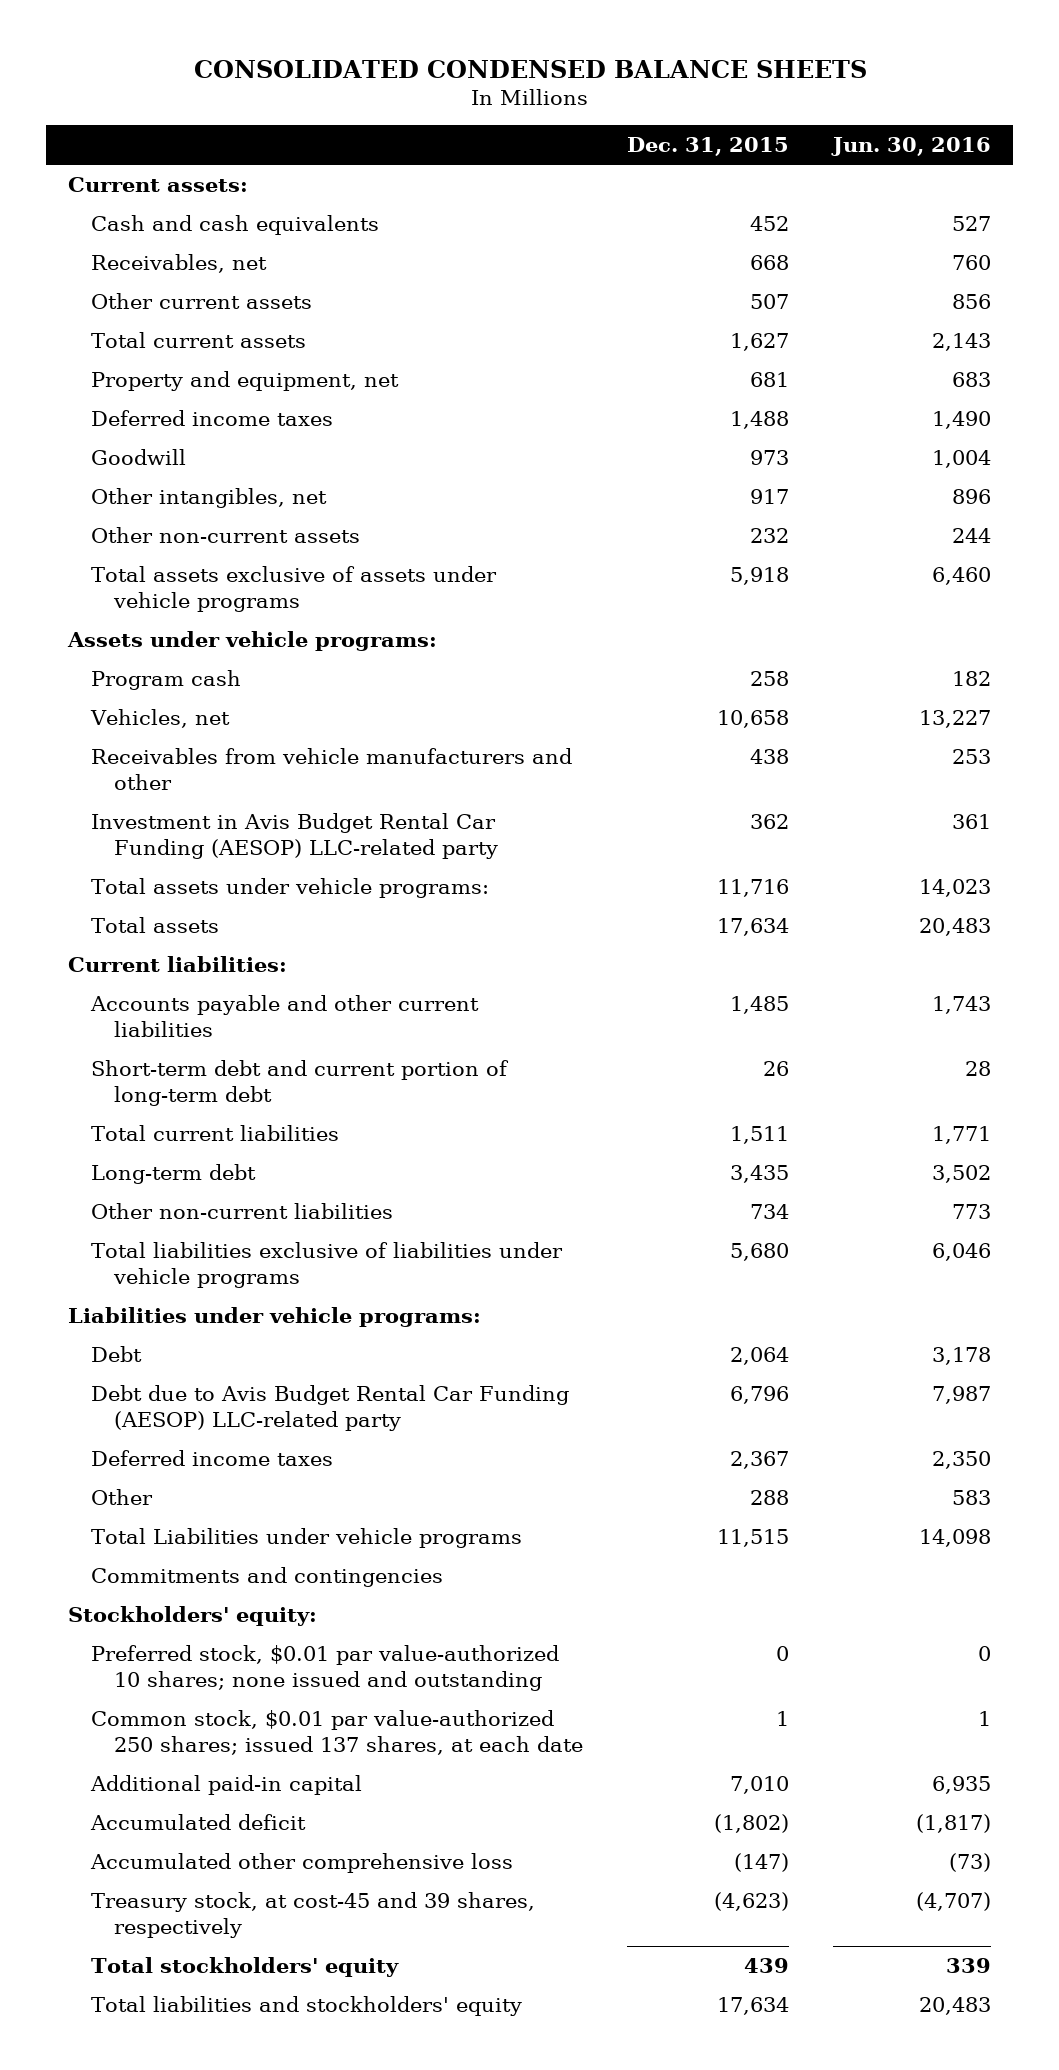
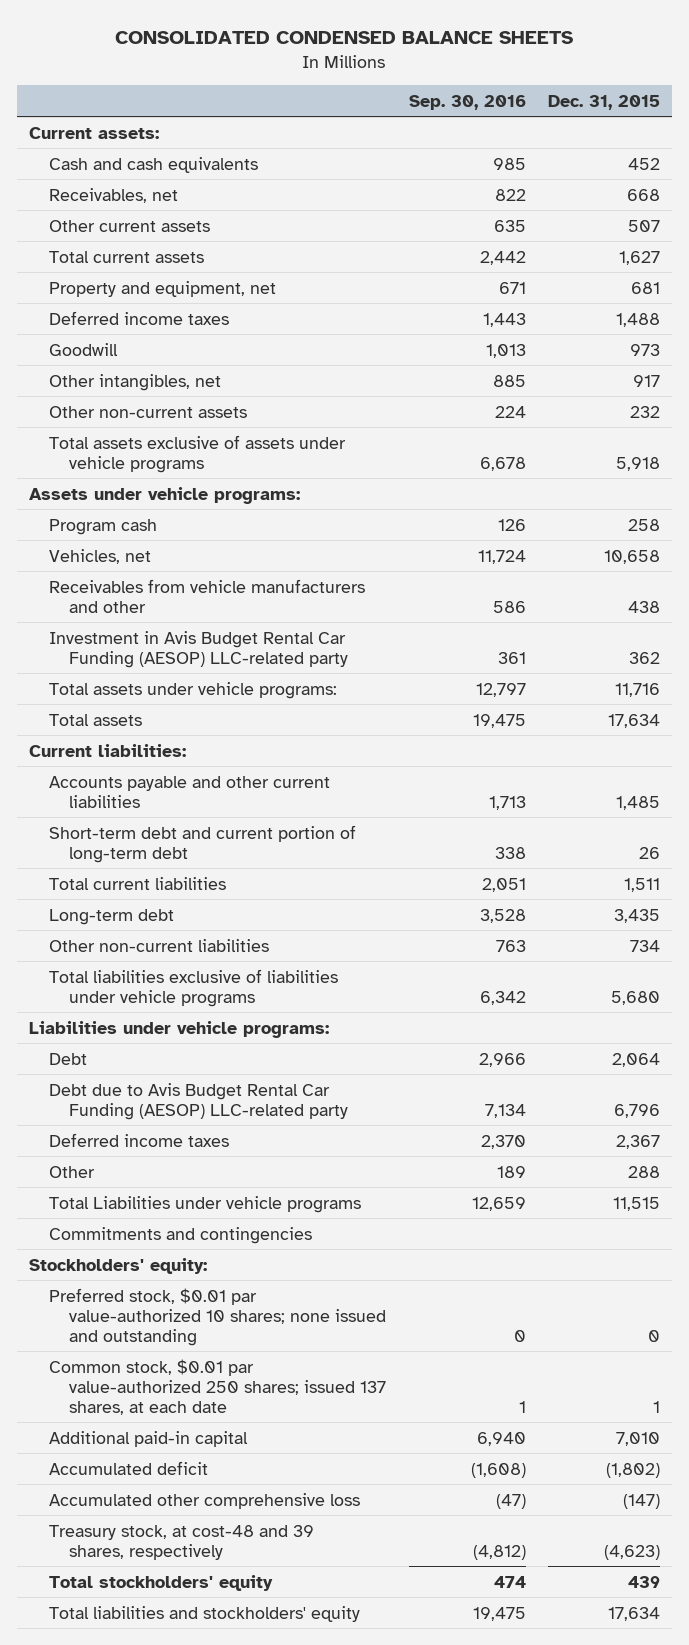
[831,137,992,157] Jun. 30, 2016 -> none
none -> [408,94,526,110] Sep. 30, 2016
[91,1891,536,1938] Treasury stock, at cost-45 and 39 shares, respectively -> [48,1524,314,1560] Treasury stock, at cost-48 and 39 shares, respectively

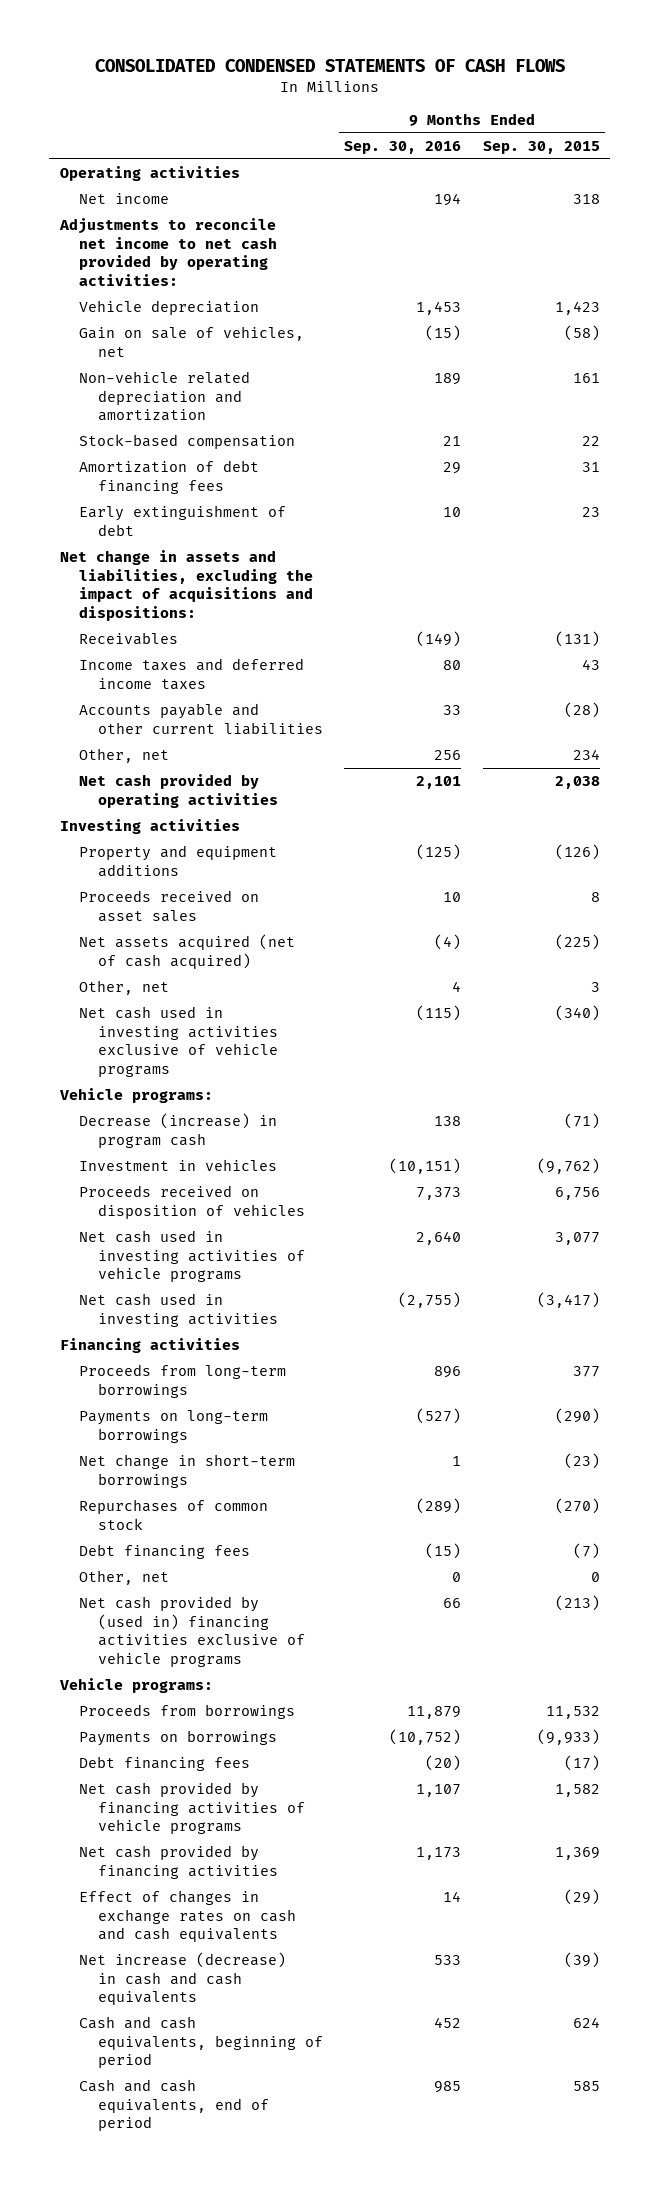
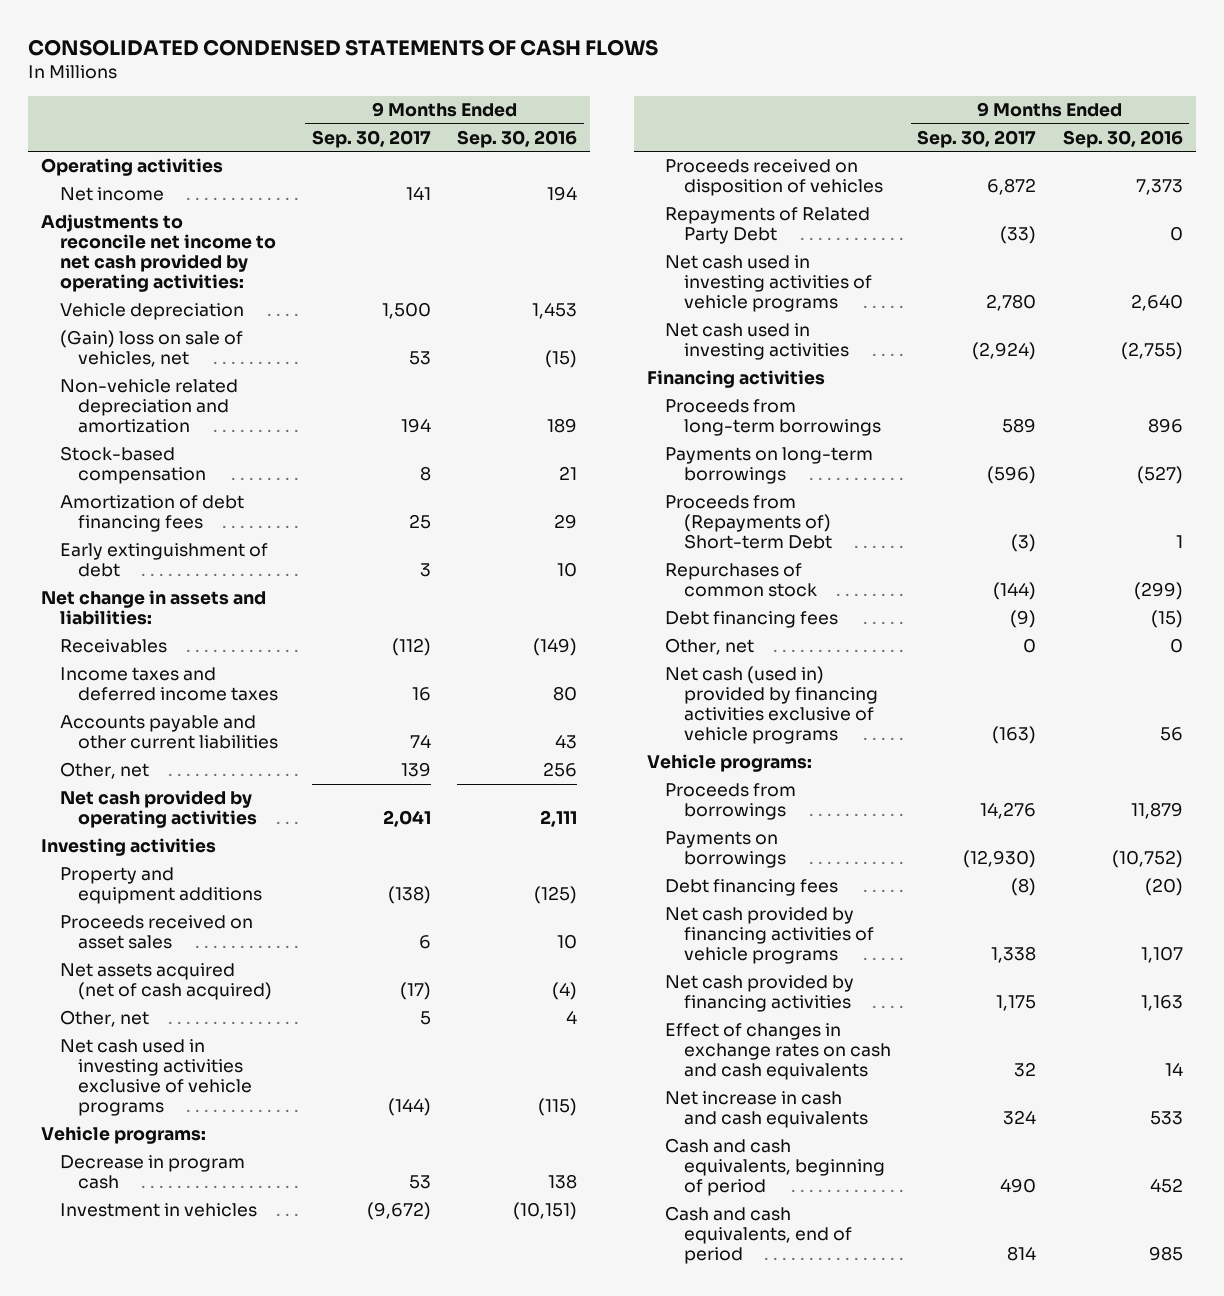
[482,141,600,155] Sep. 30, 2015 -> none
none -> [311,129,431,148] Sep. 30, 2017
[79,326,305,357] Gain on sale of vehicles, net -> [59,330,243,368] (Gain) loss on sale of vehicles, net
[59,550,314,622] Net change in assets and liabilities, excluding the impact of acquisitions and dispositions: -> [41,590,267,626] Net change in assets and liabilities:
[443,705,462,716] 33 -> [555,734,578,750] 43
[416,776,462,790] 2,101 -> [540,810,578,828] 2,111
[79,1113,278,1148] Decrease (increase) in program cash -> [59,1155,245,1190] Decrease in program cash
none -> [665,207,871,245] Repayments of Related Party Debt
[79,1454,296,1488] Net change in short-term borrowings -> none
none -> [665,495,832,550] Proceeds from (Repayments of) Short-term Debt
[416,1498,462,1515] (289) -> [1133,582,1183,601] (299)
[79,1596,306,1668] Net cash provided by (used in) financing activities exclusive of vehicle programs -> [665,666,878,745] Net cash (used in) provided by financing activities exclusive of vehicle programs
[443,1598,462,1609] 66 -> [1159,727,1183,742] 56
[416,1847,462,1861] 1,173 -> [1140,995,1183,1012] 1,163
[79,1952,287,2006] Net increase (decrease) in cash and cash equivalents -> [665,1091,868,1129] Net increase in cash and cash equivalents

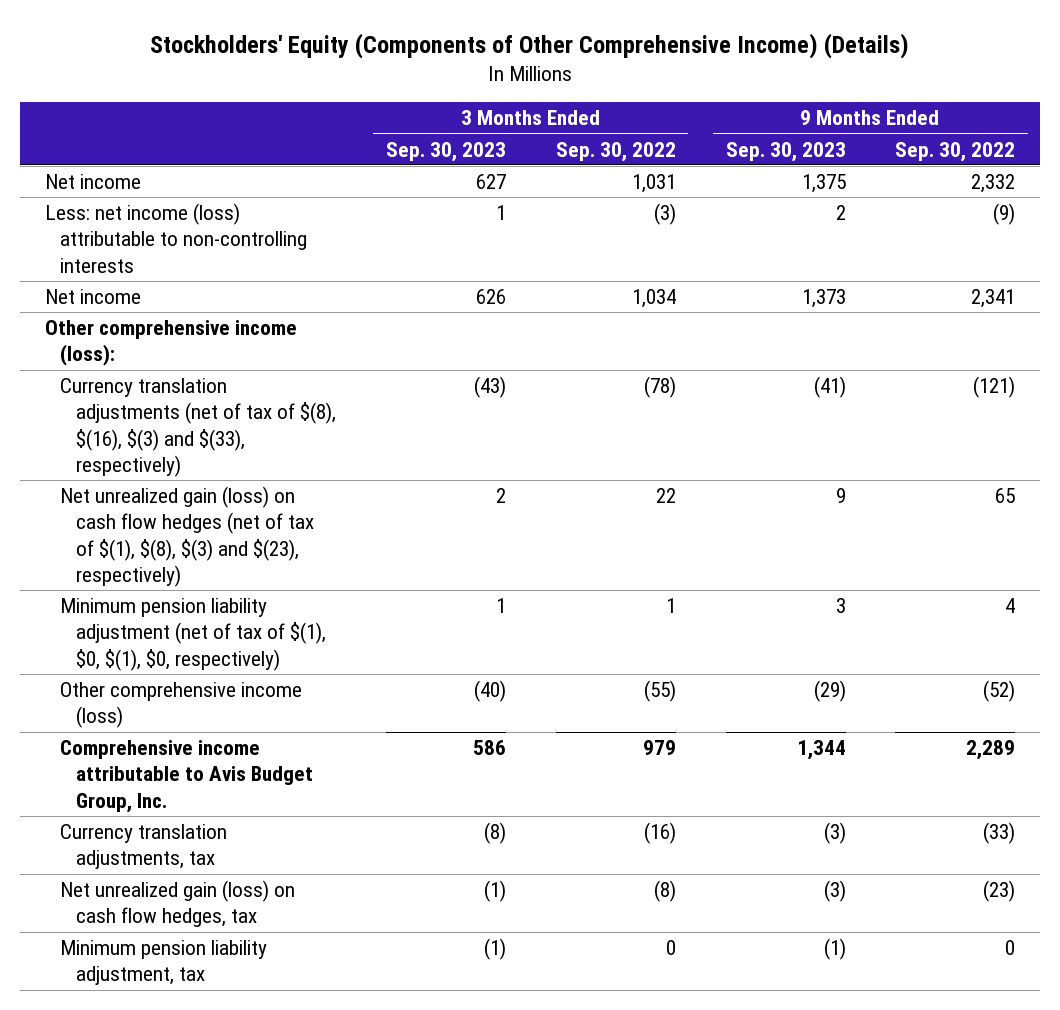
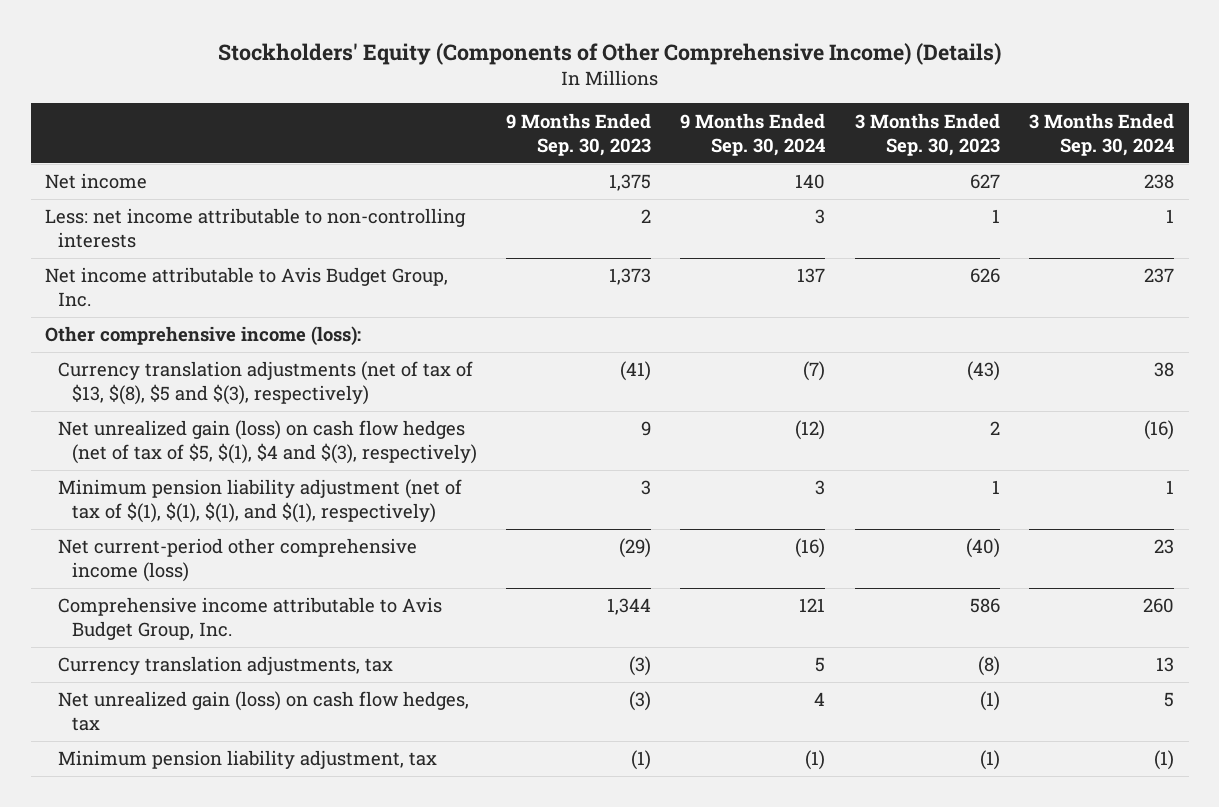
[555,141,676,162] Sep. 30, 2022 -> none
[895,141,1016,162] Sep. 30, 2022 -> none
none -> [680,112,826,156] 9 Months Ended Sep. 30, 2024
none -> [1029,112,1175,156] 3 Months Ended Sep. 30, 2024
[44,203,308,273] Less: net income (loss) attributable to non-controlling interests -> [45,208,467,249] Less: net income attributable to non-controlling interests
[44,289,141,305] Net income -> [45,267,449,308] Net income attributable to Avis Budget Group, Inc.
[60,378,336,477] Currency translation adjustments (net of tax of $(8), $(16), $(3) and $(33), respectively) -> [58,361,474,406] Currency translation adjustments (net of tax of $13, $(8), $5 and $(3), respectively)
[60,486,314,587] Net unrealized gain (loss) on cash flow hedges (net of tax of $(1), $(8), $(3) and $(23), respectively) -> [58,420,477,465] Net unrealized gain (loss) on cash flow hedges (net of tax of $5, $(1), $4 and $(3), respectively)
[60,598,326,671] Minimum pension liability adjustment (net of tax of $(1), $0, $(1), $0, respectively) -> [58,479,463,524] Minimum pension liability adjustment (net of tax of $(1), $(1), $(1), and $(1), respectively)
[60,682,303,729] Other comprehensive income (loss) -> [58,538,418,583] Net current-period other comprehensive income (loss)

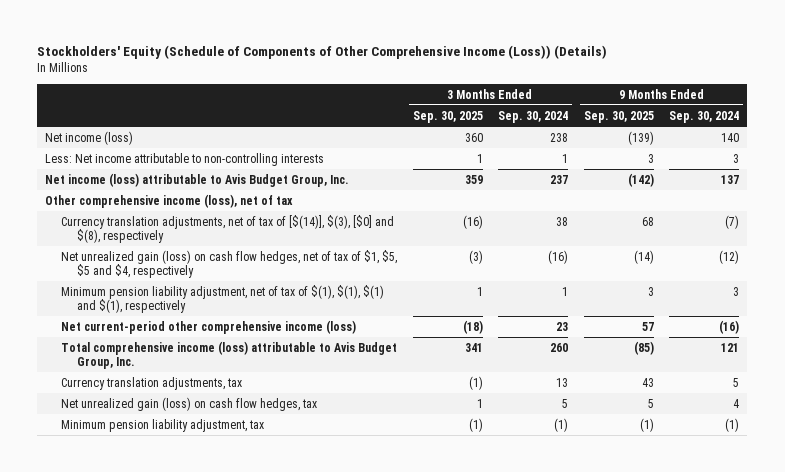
[217,42,1001,65] Stockholders' Equity (Components of Other Comprehensive Income) (Details) -> [37,44,608,59] Stockholders' Equity (Schedule of Components of Other Comprehensive Income (Loss)) (Details)
[506,112,652,156] 9 Months Ended Sep. 30, 2023 -> none
[854,112,1000,156] 3 Months Ended Sep. 30, 2023 -> none
none -> [412,110,483,123] Sep. 30, 2025
none -> [583,110,654,123] Sep. 30, 2025
[45,173,148,190] Net income -> [45,130,134,145] Net income (loss)
[45,208,467,249] Less: net income attributable to non-controlling interests -> [45,152,325,166] Less: Net income attributable to non-controlling interests
[45,267,449,308] Net income attributable to Avis Budget Group, Inc. -> [45,172,350,187] Net income (loss) attributable to Avis Budget Group, Inc.
[45,326,362,347] Other comprehensive income (loss): -> [45,193,294,208] Other comprehensive income (loss), net of tax
[58,361,474,406] Currency translation adjustments (net of tax of $13, $(8), $5 and $(3), respectively) -> [60,214,394,244] Currency translation adjustments, net of tax of [$(14)], $(3), [$0] and $(8), respectively
[58,420,477,465] Net unrealized gain (loss) on cash flow hedges (net of tax of $5, $(1), $4 and $(3), respectively) -> [60,249,397,279] Net unrealized gain (loss) on cash flow hedges, net of tax of $1, $5, $5 and $4, respectively
[58,479,463,524] Minimum pension liability adjustment (net of tax of $(1), $(1), $(1), and $(1), respectively) -> [60,284,384,314] Minimum pension liability adjustment, net of tax of $(1), $(1), $(1) and $(1), respectively
[58,597,443,641] Comprehensive income attributable to Avis Budget Group, Inc. -> [60,340,397,370] Total comprehensive income (loss) attributable to Avis Budget Group, Inc.

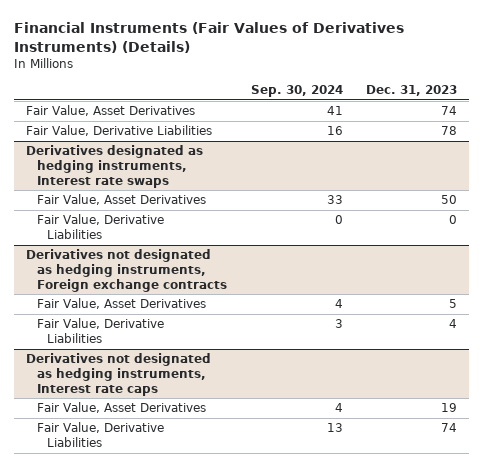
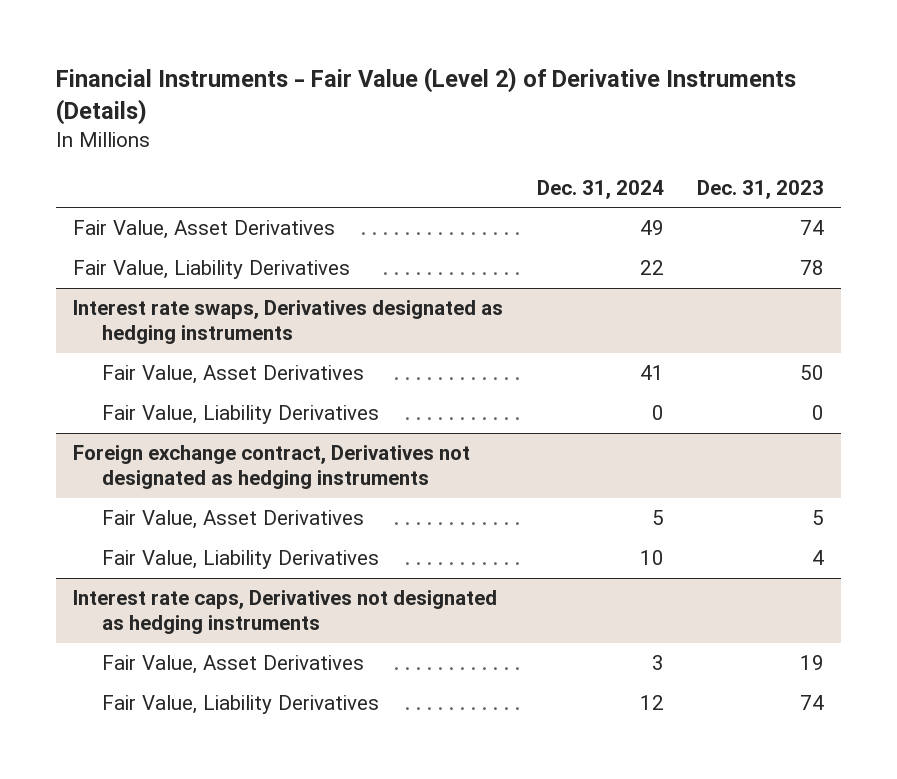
[14,22,405,53] Financial Instruments (Fair Values of Derivatives Instruments) (Details) -> [55,67,796,126] Financial Instruments - Fair Value (Level 2) of Derivative Instruments (Details)
[250,85,343,98] Sep. 30, 2024 -> none
none -> [536,179,664,199] Dec. 31, 2024
[26,125,213,137] Fair Value, Derivative Liabilities -> [72,260,350,280] Fair Value, Liability Derivatives
[26,145,204,188] Derivatives designated as hedging instruments, Interest rate swaps -> [72,300,503,345] Interest rate swaps, Derivatives designated as hedging instruments
[36,214,164,240] Fair Value, Derivative Liabilities -> [102,405,380,425] Fair Value, Liability Derivatives
[26,249,227,292] Derivatives not designated as hedging instruments, Foreign exchange contracts -> [72,445,470,490] Foreign exchange contract, Derivatives not designated as hedging instruments
[36,318,164,344] Fair Value, Derivative Liabilities -> [102,550,380,570] Fair Value, Liability Derivatives
[26,353,212,396] Derivatives not designated as hedging instruments, Interest rate caps -> [72,590,497,635] Interest rate caps, Derivatives not designated as hedging instruments
[36,422,164,448] Fair Value, Derivative Liabilities -> [102,695,380,715] Fair Value, Liability Derivatives

